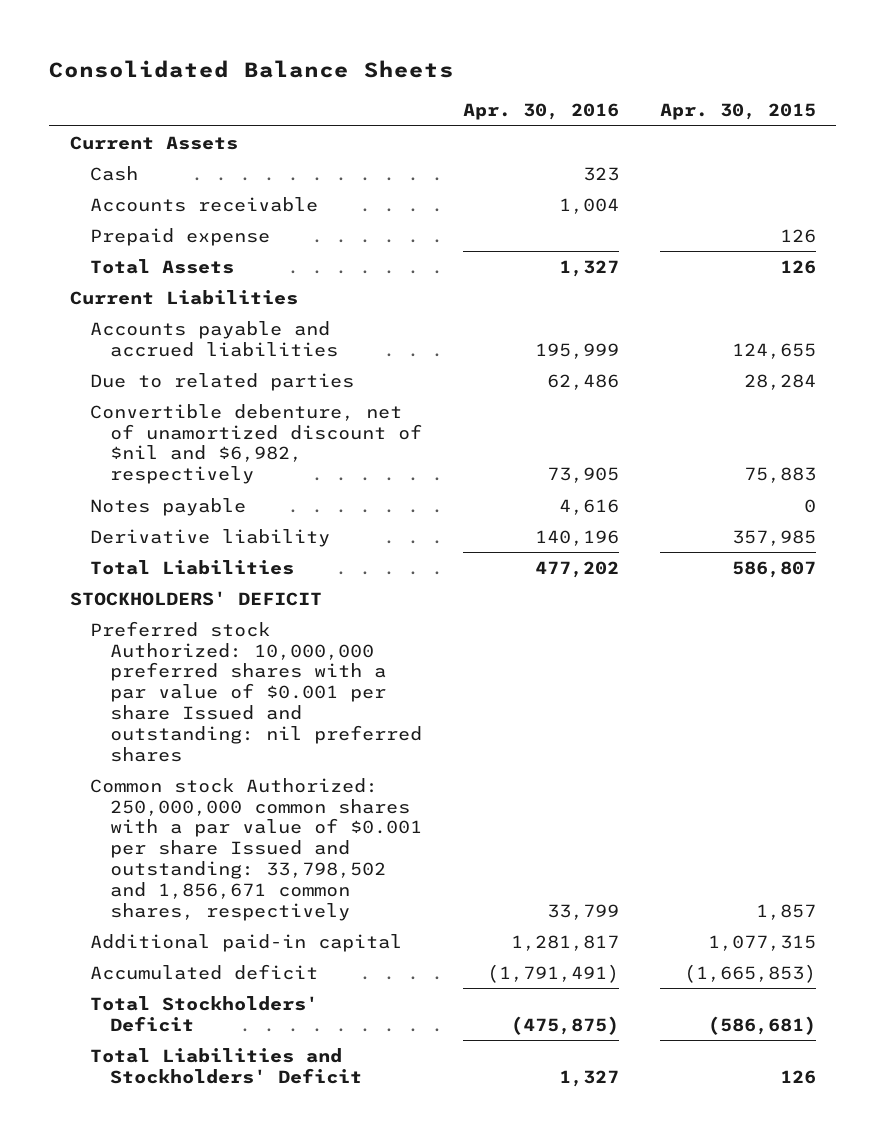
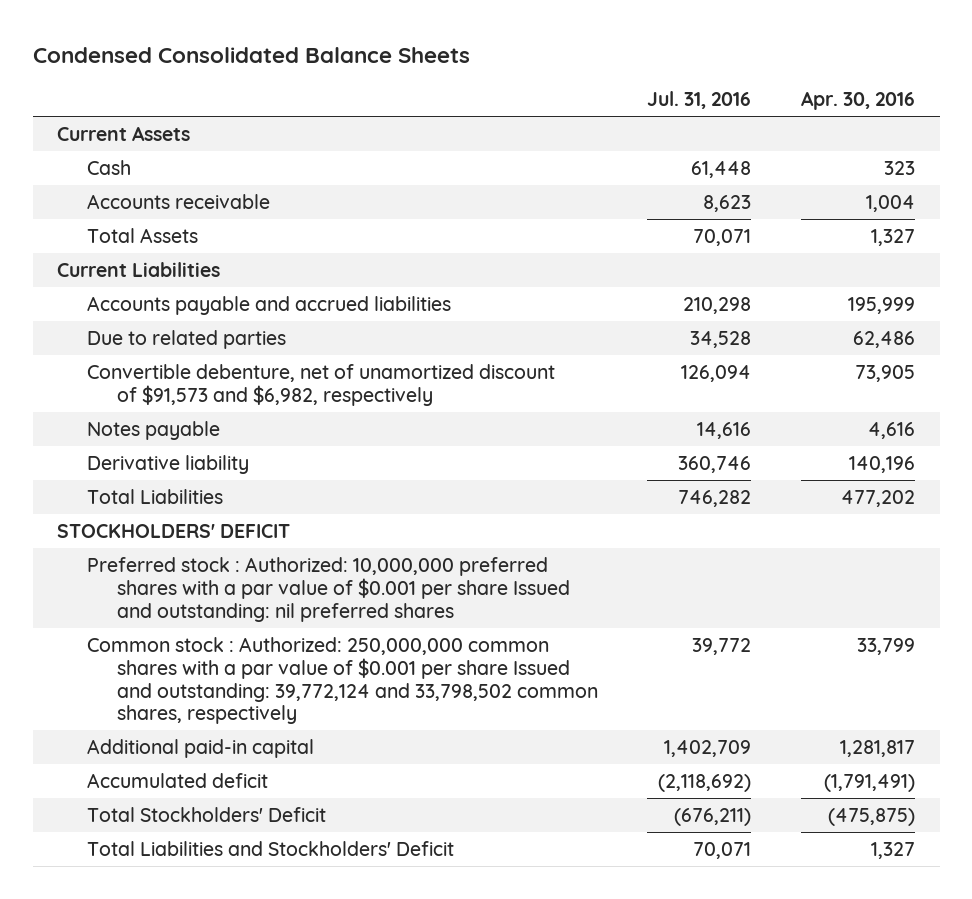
[49,60,455,79] Consolidated Balance Sheets -> [32,46,470,63] Condensed Consolidated Balance Sheets
[659,103,816,121] Apr. 30, 2015 -> none
none -> [647,91,752,110] Jul. 31, 2016
[90,227,271,246] Prepaid expense -> none
[90,403,423,485] Convertible debenture, net of unamortized discount of $nil and $6,982, respectively -> [86,363,555,406] Convertible debenture, net of unamortized discount of $91,573 and $6,982, respectively
[90,620,423,763] Preferred stock Authorized: 10,000,000 preferred shares with a par value of $0.001 per share Issued and outstanding: nil preferred shares -> [86,556,570,622] Preferred stock : Authorized: 10,000,000 preferred shares with a par value of $0.001 per share Issued and outstanding: nil preferred shares
[90,777,423,922] Common stock Authorized: 250,000,000 common shares with a par value of $0.001 per share Issued and outstanding: 33,798,502 and 1,856,671 common shares, respectively -> [86,636,598,725] Common stock : Authorized: 250,000,000 common shares with a par value of $0.001 per share Issued and outstanding: 39,772,124 and 33,798,502 common shares, respectively

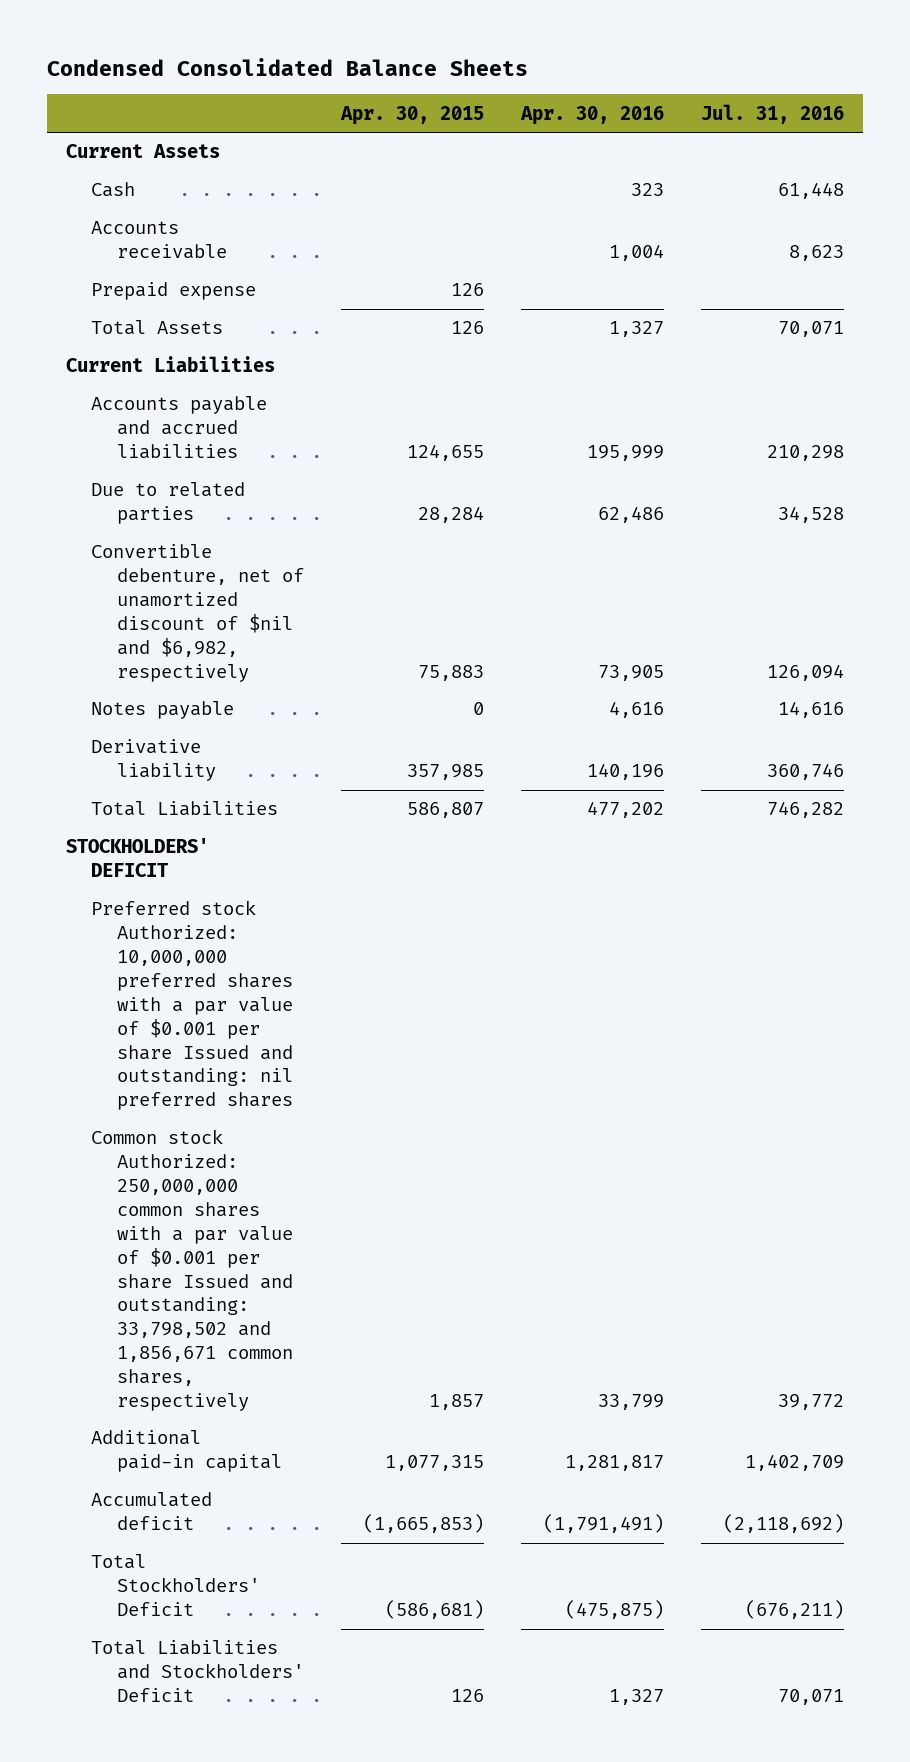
none -> [339,105,484,125] Apr. 30, 2015
none -> [91,282,257,301] Prepaid expense
[86,363,555,406] Convertible debenture, net of unamortized discount of $91,573 and $6,982, respectively -> [91,544,304,682] Convertible debenture, net of unamortized discount of $nil and $6,982, respectively
[86,556,570,622] Preferred stock : Authorized: 10,000,000 preferred shares with a par value of $0.001 per share Issued and outstanding: nil preferred shares -> [91,900,293,1111] Preferred stock Authorized: 10,000,000 preferred shares with a par value of $0.001 per share Issued and outstanding: nil preferred shares
[86,636,598,725] Common stock : Authorized: 250,000,000 common shares with a par value of $0.001 per share Issued and outstanding: 39,772,124 and 33,798,502 common shares, respectively -> [91,1129,293,1411] Common stock Authorized: 250,000,000 common shares with a par value of $0.001 per share Issued and outstanding: 33,798,502 and 1,856,671 common shares, respectively

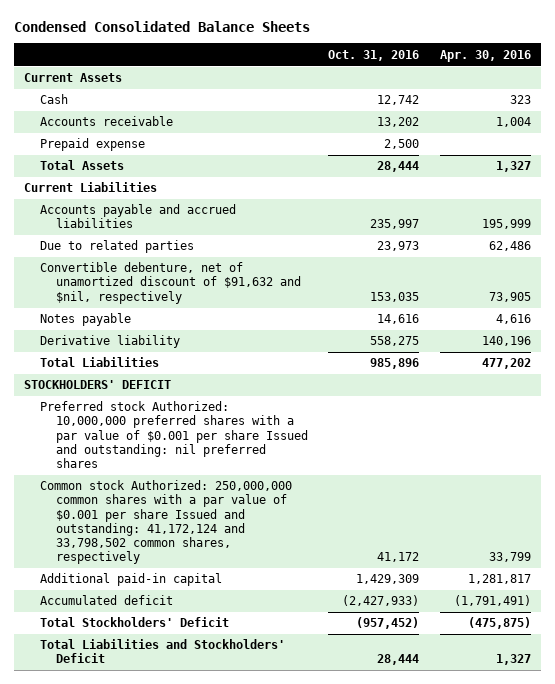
[339,105,484,125] Apr. 30, 2015 -> none
[701,103,845,124] Jul. 31, 2016 -> none
none -> [328,49,420,61] Oct. 31, 2016
[91,544,304,682] Convertible debenture, net of unamortized discount of $nil and $6,982, respectively -> [39,262,301,304] Convertible debenture, net of unamortized discount of $91,632 and $nil, respectively
[91,1129,293,1411] Common stock Authorized: 250,000,000 common shares with a par value of $0.001 per share Issued and outstanding: 33,798,502 and 1,856,671 common shares, respectively -> [39,480,292,564] Common stock Authorized: 250,000,000 common shares with a par value of $0.001 per share Issued and outstanding: 41,172,124 and 33,798,502 common shares, respectively

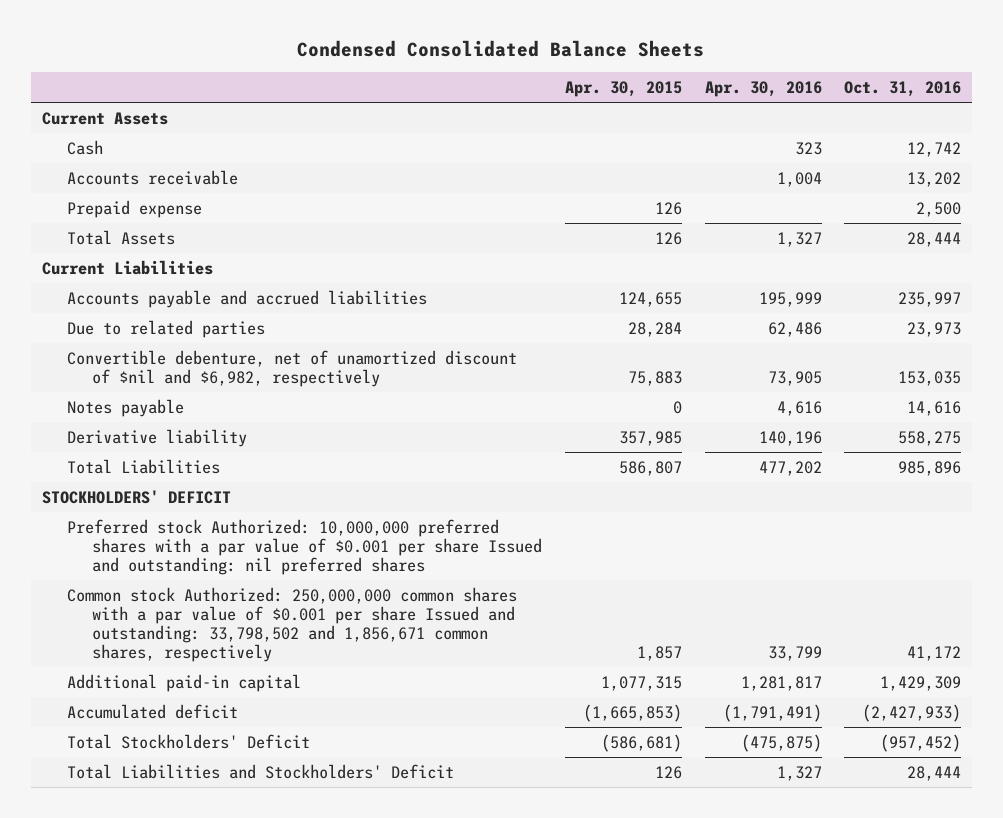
none -> [564,80,682,97] Apr. 30, 2015
[39,262,301,304] Convertible debenture, net of unamortized discount of $91,632 and $nil, respectively -> [67,349,518,387] Convertible debenture, net of unamortized discount of $nil and $6,982, respectively
[39,480,292,564] Common stock Authorized: 250,000,000 common shares with a par value of $0.001 per share Issued and outstanding: 41,172,124 and 33,798,502 common shares, respectively -> [67,586,518,662] Common stock Authorized: 250,000,000 common shares with a par value of $0.001 per share Issued and outstanding: 33,798,502 and 1,856,671 common shares, respectively

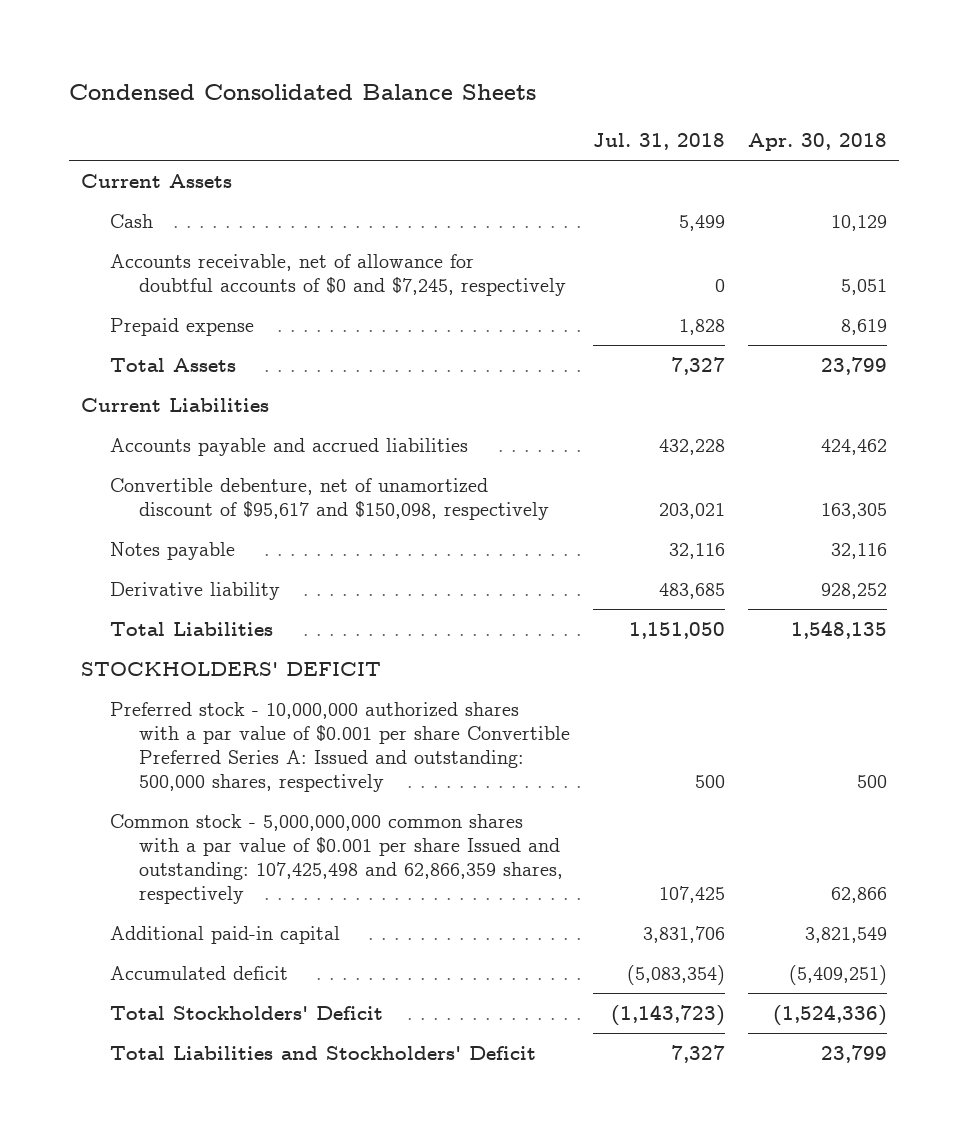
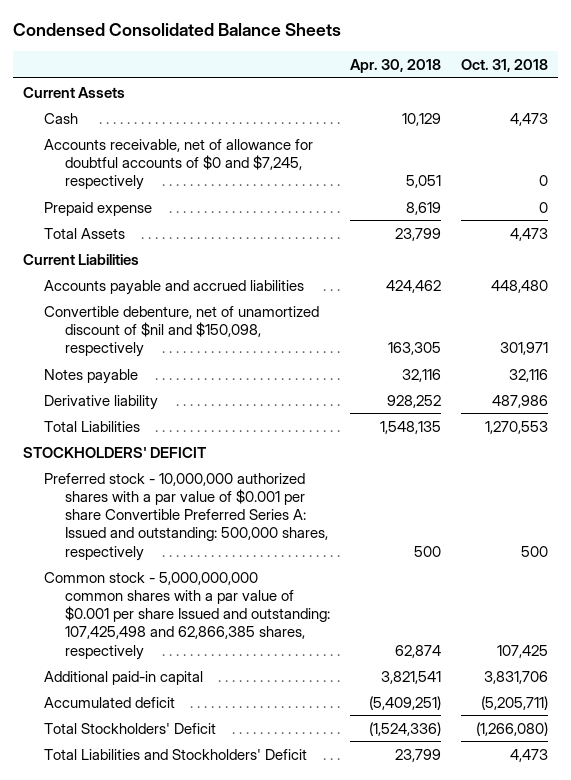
[593,133,726,151] Jul. 31, 2018 -> none
none -> [461,59,549,73] Oct. 31, 2018
[110,477,550,520] Convertible debenture, net of unamortized discount of $95,617 and $150,098, respectively -> [43,305,319,358] Convertible debenture, net of unamortized discount of $nil and $150,098, respectively
[110,813,564,905] Common stock - 5,000,000,000 common shares with a par value of $0.001 per share Issued and outstanding: 107,425,498 and 62,866,359 shares, respectively -> [43,571,330,660] Common stock - 5,000,000,000 common shares with a par value of $0.001 per share Issued and outstanding: 107,425,498 and 62,866,385 shares, respectively
[831,887,888,904] 62,866 -> [394,644,441,658] 62,874
[805,926,888,943] 3,821,549 -> [380,670,441,684] 3,821,541

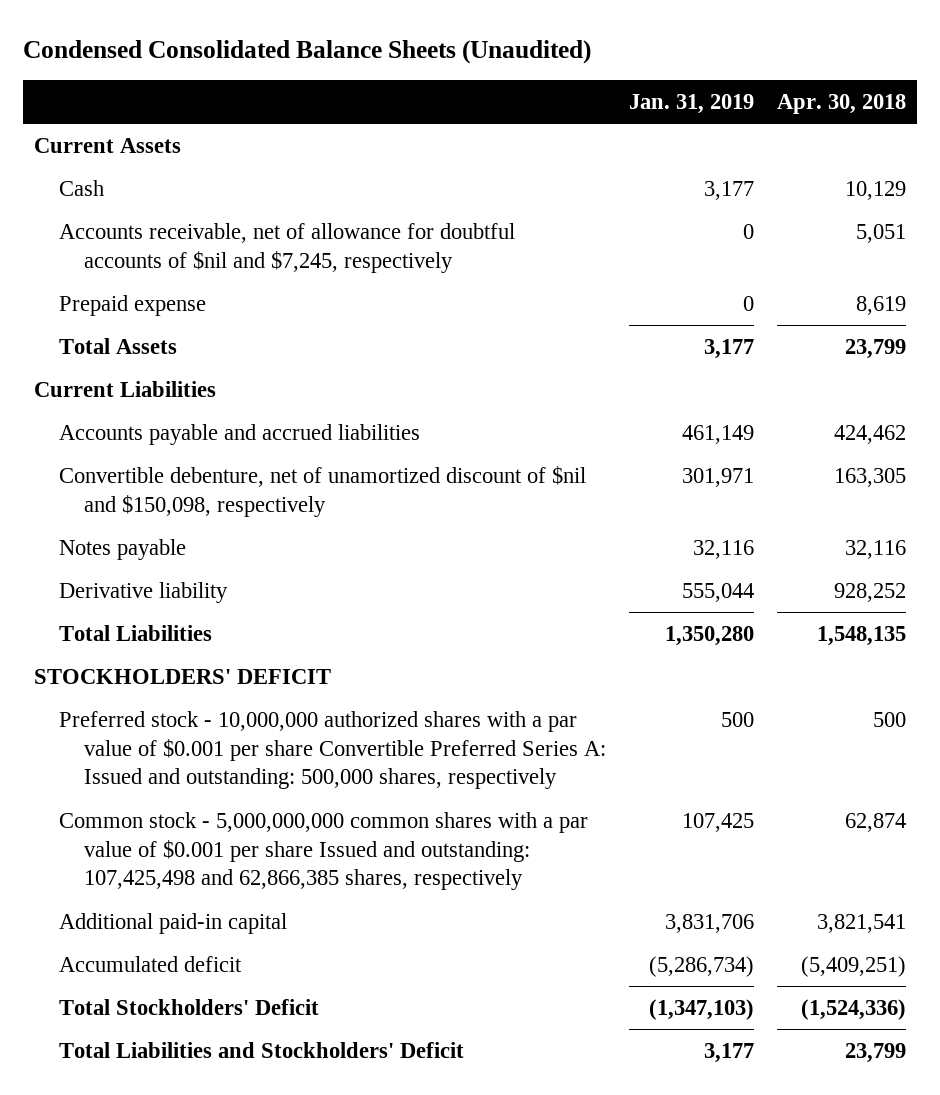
[12,23,341,37] Condensed Consolidated Balance Sheets -> [22,39,591,64] Condensed Consolidated Balance Sheets (Unaudited)
[461,59,549,73] Oct. 31, 2018 -> none
none -> [628,93,754,114] Jan. 31, 2019
[43,138,313,191] Accounts receivable, net of allowance for doubtful accounts of $0 and $7,245, respectively -> [59,222,516,273] Accounts receivable, net of allowance for doubtful accounts of $nil and $7,245, respectively

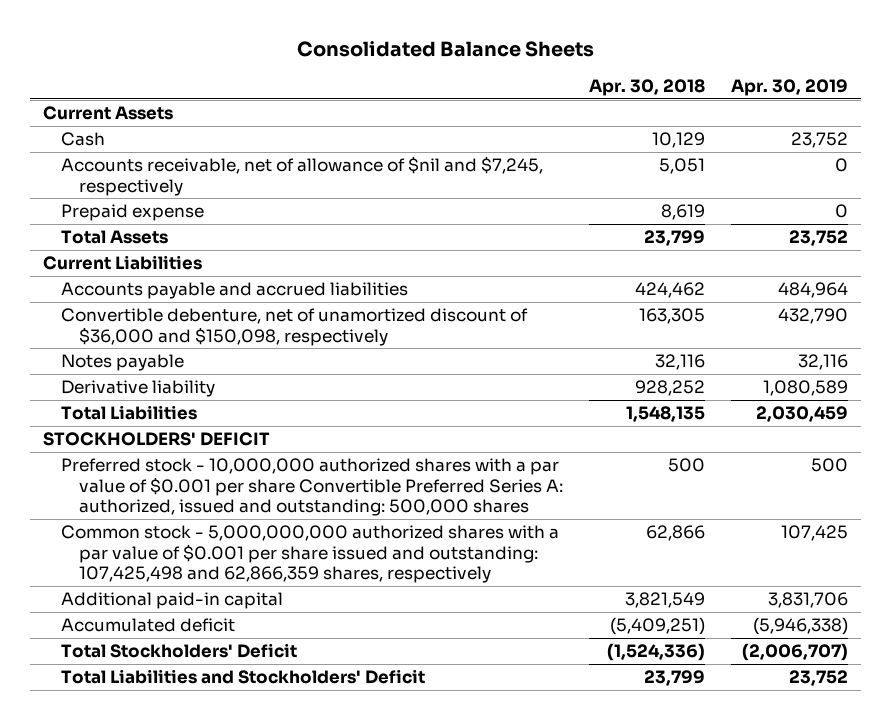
[22,39,591,64] Condensed Consolidated Balance Sheets (Unaudited) -> [296,41,594,58] Consolidated Balance Sheets
[628,93,754,114] Jan. 31, 2019 -> none
none -> [731,79,849,97] Apr. 30, 2019
[59,222,516,273] Accounts receivable, net of allowance for doubtful accounts of $nil and $7,245, respectively -> [61,155,544,196] Accounts receivable, net of allowance of $nil and $7,245, respectively
[59,465,587,517] Convertible debenture, net of unamortized discount of $nil and $150,098, respectively -> [61,307,529,346] Convertible debenture, net of unamortized discount of $36,000 and $150,098, respectively
[59,710,607,790] Preferred stock - 10,000,000 authorized shares with a par value of $0.001 per share Convertible Preferred Series A: Issued and outstanding: 500,000 shares, respectively -> [61,457,564,517] Preferred stock - 10,000,000 authorized shares with a par value of $0.001 per share Convertible Preferred Series A: authorized, issued and outstanding: 500,000 shares
[59,811,589,891] Common stock - 5,000,000,000 common shares with a par value of $0.001 per share Issued and outstanding: 107,425,498 and 62,866,385 shares, respectively -> [61,524,560,584] Common stock - 5,000,000,000 authorized shares with a par value of $0.001 per share issued and outstanding: 107,425,498 and 62,866,359 shares, respectively
[844,812,906,832] 62,874 -> [646,524,706,541] 62,866
[816,913,906,933] 3,821,541 -> [625,591,706,608] 3,821,549

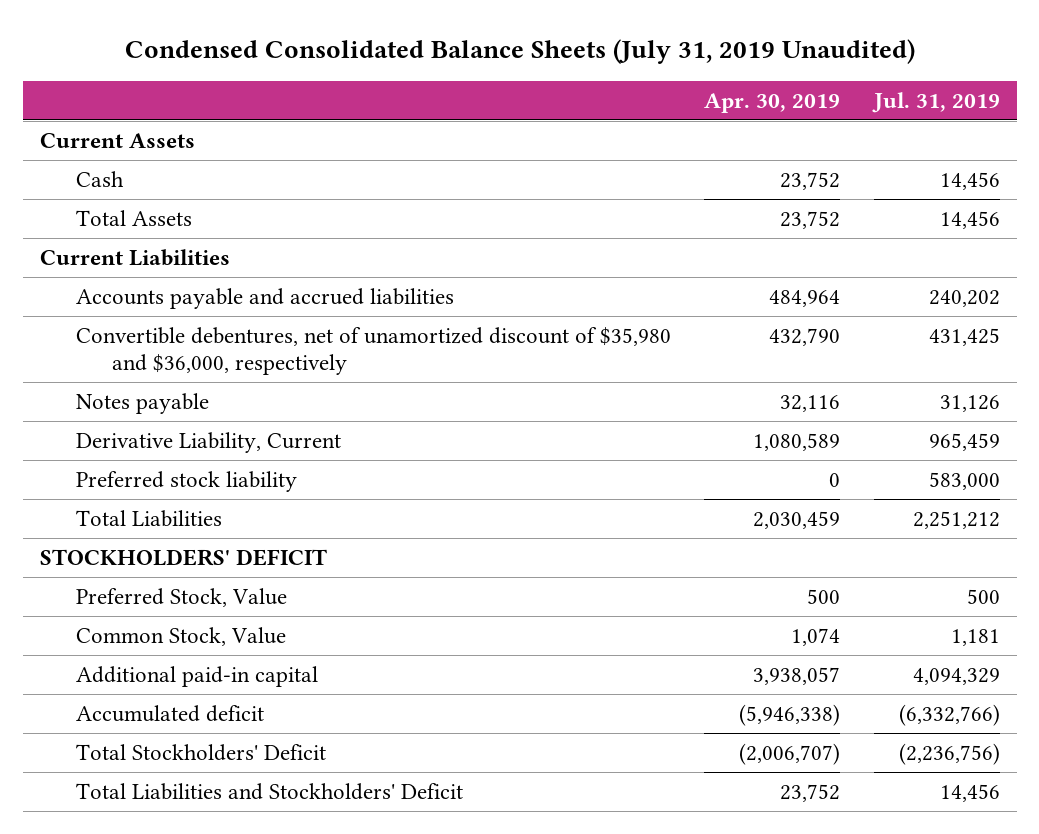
[296,41,594,58] Consolidated Balance Sheets -> [124,39,915,65] Condensed Consolidated Balance Sheets (July 31, 2019 Unaudited)
[589,79,706,97] Apr. 30, 2018 -> none
none -> [871,91,1000,113] Jul. 31, 2019
[61,155,544,196] Accounts receivable, net of allowance of $nil and $7,245, respectively -> none
[61,203,205,221] Prepaid expense -> none
[61,307,529,346] Convertible debenture, net of unamortized discount of $36,000 and $150,098, respectively -> [75,326,671,376] Convertible debentures, net of unamortized discount of $35,980 and $36,000, respectively
[61,379,216,397] Derivative liability -> [75,431,341,453] Derivative Liability, Current
none -> [75,470,297,492] Preferred stock liability
[61,524,560,584] Common stock - 5,000,000,000 authorized shares with a par value of $0.001 per share issued and outstanding: 107,425,498 and 62,866,359 shares, respectively -> none
[61,457,564,517] Preferred stock - 10,000,000 authorized shares with a par value of $0.001 per share Convertible Preferred Series A: authorized, issued and outstanding: 500,000 shares -> [75,587,287,607] Preferred Stock, Value
none -> [75,626,286,646] Common Stock, Value
[768,591,849,608] 3,831,706 -> [753,666,841,685] 3,938,057

